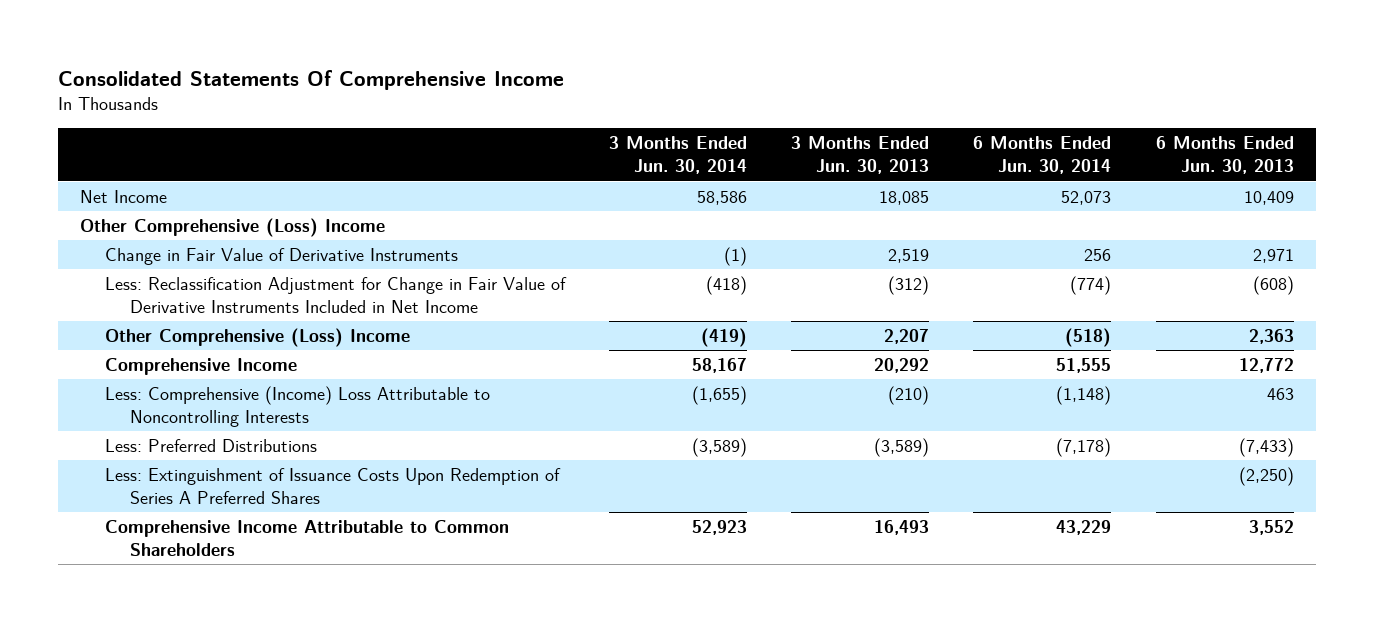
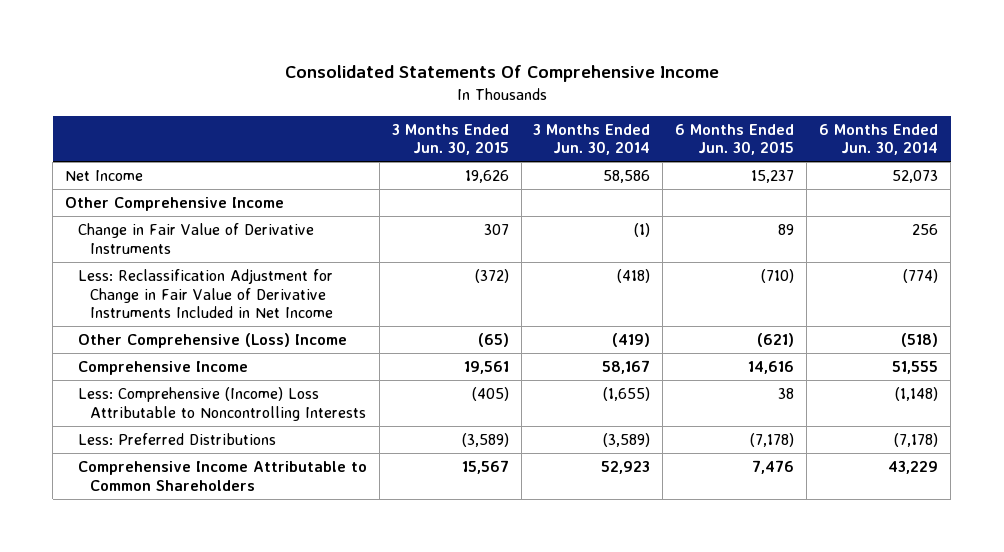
[791,136,930,175] 3 Months Ended Jun. 30, 2013 -> none
[1155,136,1294,175] 6 Months Ended Jun. 30, 2013 -> none
none -> [391,123,509,156] 3 Months Ended Jun. 30, 2015
none -> [675,123,795,156] 6 Months Ended Jun. 30, 2015
[80,217,386,237] Other Comprehensive (Loss) Income -> [65,197,285,212] Other Comprehensive Income
[105,467,562,505] Less: Extinguishment of Issuance Costs Upon Redemption of Series A Preferred Shares -> none

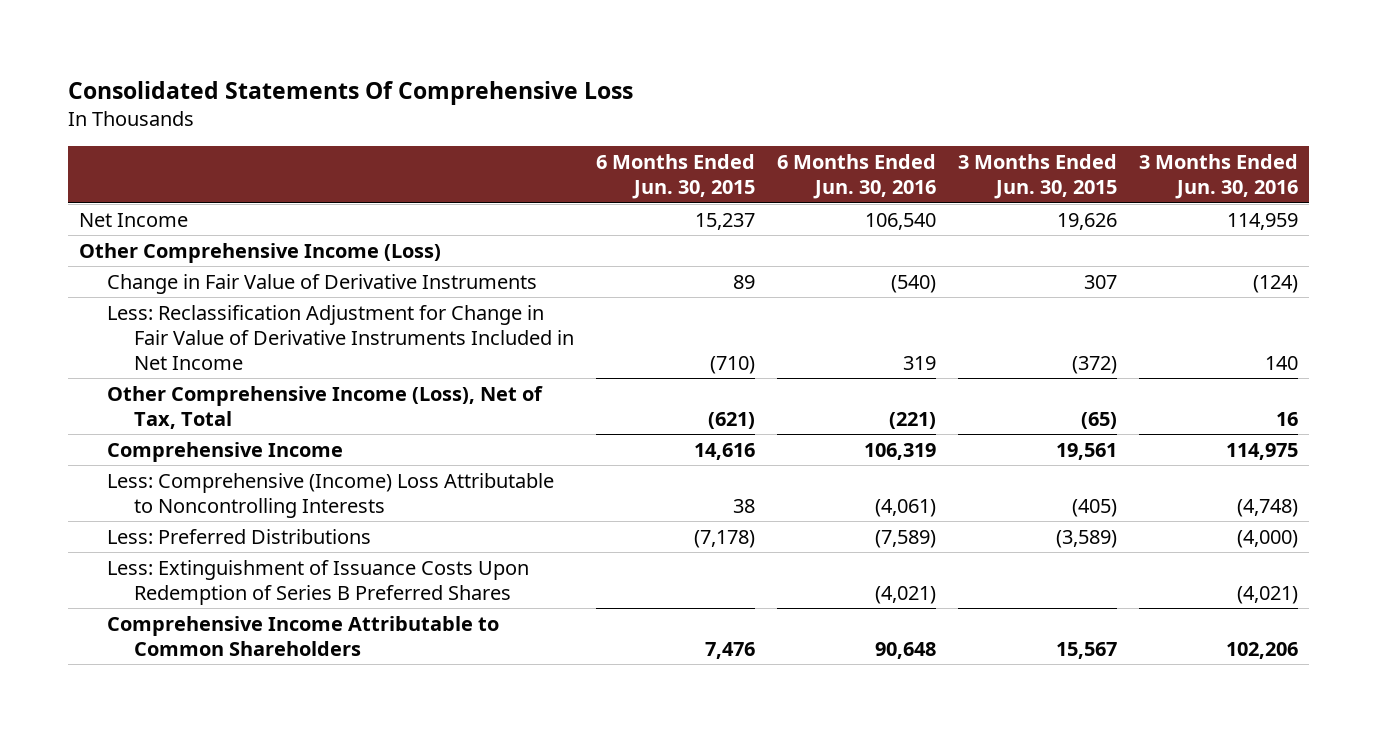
[284,64,719,82] Consolidated Statements Of Comprehensive Income -> [67,81,633,106] Consolidated Statements Of Comprehensive Loss
[533,123,651,156] 3 Months Ended Jun. 30, 2014 -> none
[819,123,939,156] 6 Months Ended Jun. 30, 2014 -> none
none -> [777,154,937,200] 6 Months Ended Jun. 30, 2016
none -> [1138,154,1298,200] 3 Months Ended Jun. 30, 2016
[65,197,285,212] Other Comprehensive Income -> [78,242,441,263] Other Comprehensive Income (Loss)
[77,333,347,349] Other Comprehensive (Loss) Income -> [106,385,543,429] Other Comprehensive Income (Loss), Net of Tax, Total
none -> [106,559,529,605] Less: Extinguishment of Issuance Costs Upon Redemption of Series B Preferred Shares

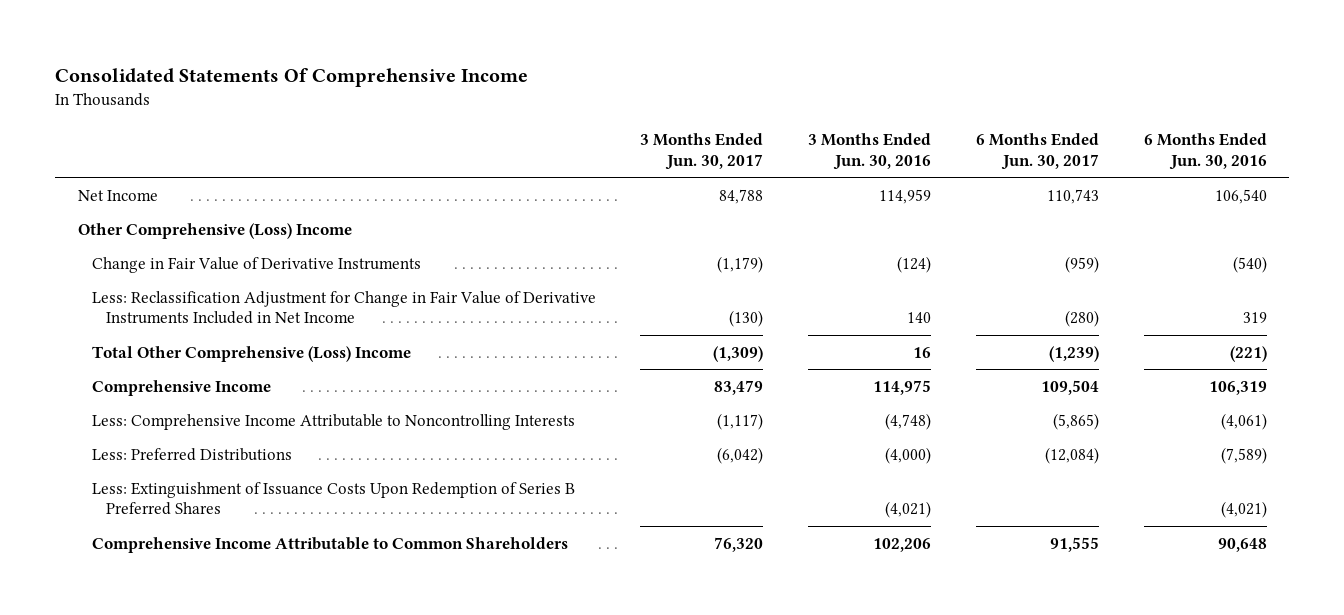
[67,81,633,106] Consolidated Statements Of Comprehensive Loss -> [55,67,529,87] Consolidated Statements Of Comprehensive Income
[596,154,756,200] 6 Months Ended Jun. 30, 2015 -> none
[957,154,1117,200] 3 Months Ended Jun. 30, 2015 -> none
none -> [640,133,764,170] 3 Months Ended Jun. 30, 2017
none -> [976,133,1100,170] 6 Months Ended Jun. 30, 2017
[78,242,441,263] Other Comprehensive Income (Loss) -> [77,222,352,239] Other Comprehensive (Loss) Income
[106,385,543,429] Other Comprehensive Income (Loss), Net of Tax, Total -> [91,345,411,362] Total Other Comprehensive (Loss) Income
[106,472,554,518] Less: Comprehensive (Income) Loss Attributable to Noncontrolling Interests -> [91,413,575,430] Less: Comprehensive Income Attributable to Noncontrolling Interests

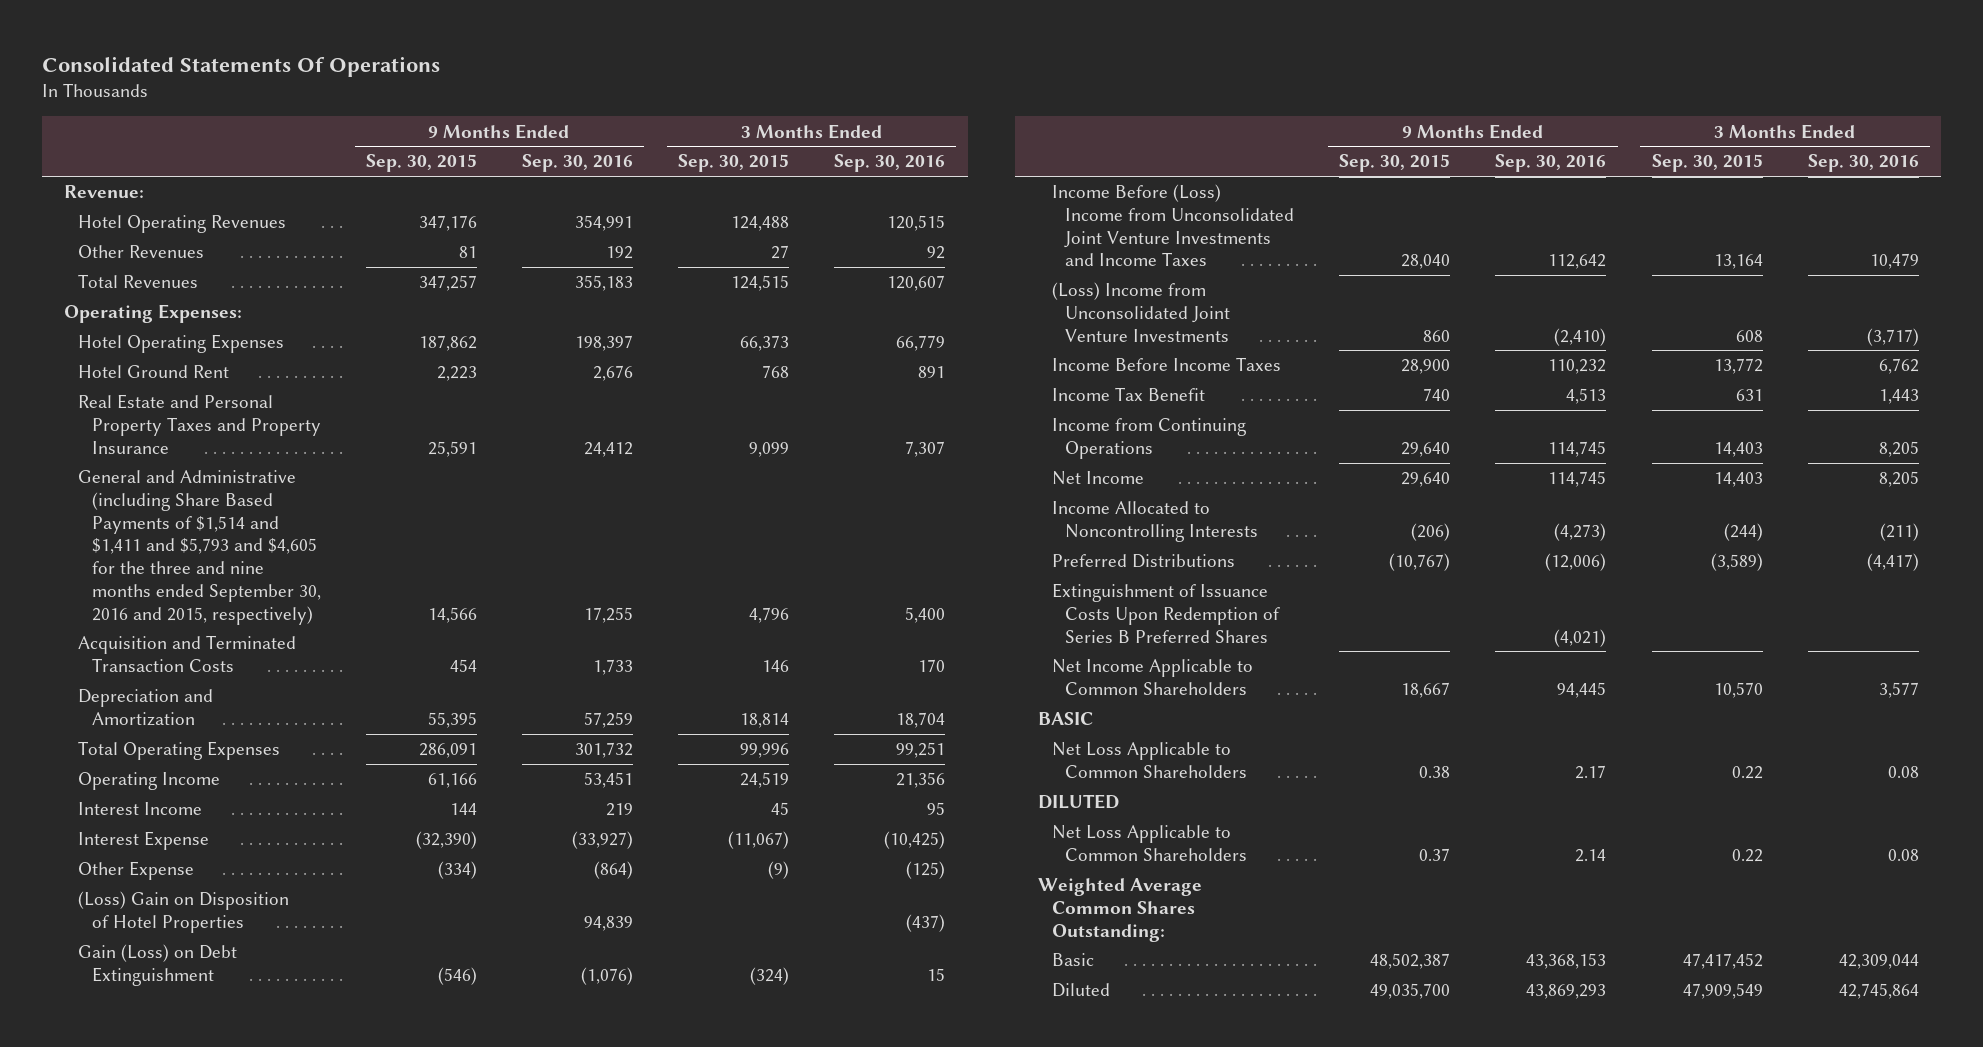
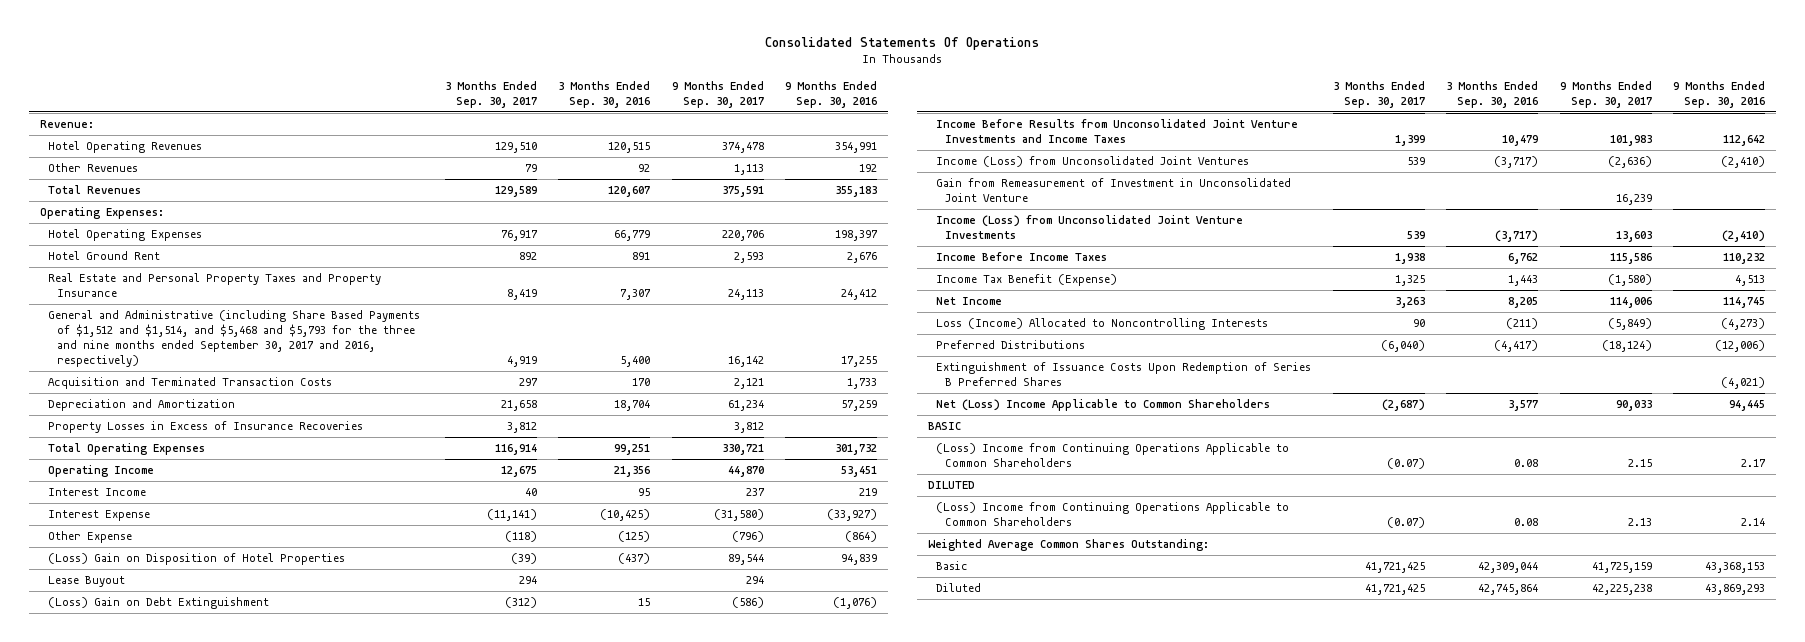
[365,154,477,173] Sep. 30, 2015 -> none
[678,154,790,173] Sep. 30, 2015 -> none
none -> [444,80,537,108] 3 Months Ended Sep. 30, 2017
none -> [671,80,764,108] 9 Months Ended Sep. 30, 2017
[78,470,321,625] General and Administrative (including Share Based Payments of $1,514 and $1,411 and $5,793 and $4,605 for the three and nine months ended September 30, 2016 and 2015, respectively) -> [48,310,421,368] General and Administrative (including Share Based Payments of $1,512 and $1,514, and $5,468 and $5,793 for the three and nine months ended September 30, 2017 and 2016, respectively)
none -> [48,421,364,434] Property Losses in Excess of Insurance Recoveries
none -> [48,576,126,588] Lease Buyout
[78,944,238,986] Gain (Loss) on Debt Extinguishment -> [48,597,270,610] (Loss) Gain on Debt Extinguishment
[1051,184,1295,267] Income Before (Loss) Income from Unconsolidated Joint Venture Investments and Income Taxes -> [936,119,1299,144] Income Before Results from Unconsolidated Joint Venture Investments and Income Taxes
none -> [936,156,1250,168] Income (Loss) from Unconsolidated Joint Ventures
none -> [936,178,1292,203] Gain from Remeasurement of Investment in Unconsolidated Joint Venture
[1051,282,1231,342] (Loss) Income from Unconsolidated Joint Venture Investments -> [936,215,1244,240] Income (Loss) from Unconsolidated Joint Venture Investments
[1051,418,1246,459] Income from Continuing Operations -> none
[1051,387,1205,402] Income Tax Benefit -> [936,274,1118,287] Income Tax Benefit (Expense)
[1051,501,1259,542] Income Allocated to Noncontrolling Interests -> [936,318,1269,331] Loss (Income) Allocated to Noncontrolling Interests
[1051,659,1253,695] Net Income Applicable to Common Shareholders -> [936,399,1271,412] Net (Loss) Income Applicable to Common Shareholders
[1051,742,1248,778] Net Loss Applicable to Common Shareholders -> [936,443,1290,468] (Loss) Income from Continuing Operations Applicable to Common Shareholders
[1051,825,1248,861] Net Loss Applicable to Common Shareholders -> [936,502,1290,527] (Loss) Income from Continuing Operations Applicable to Common Shareholders

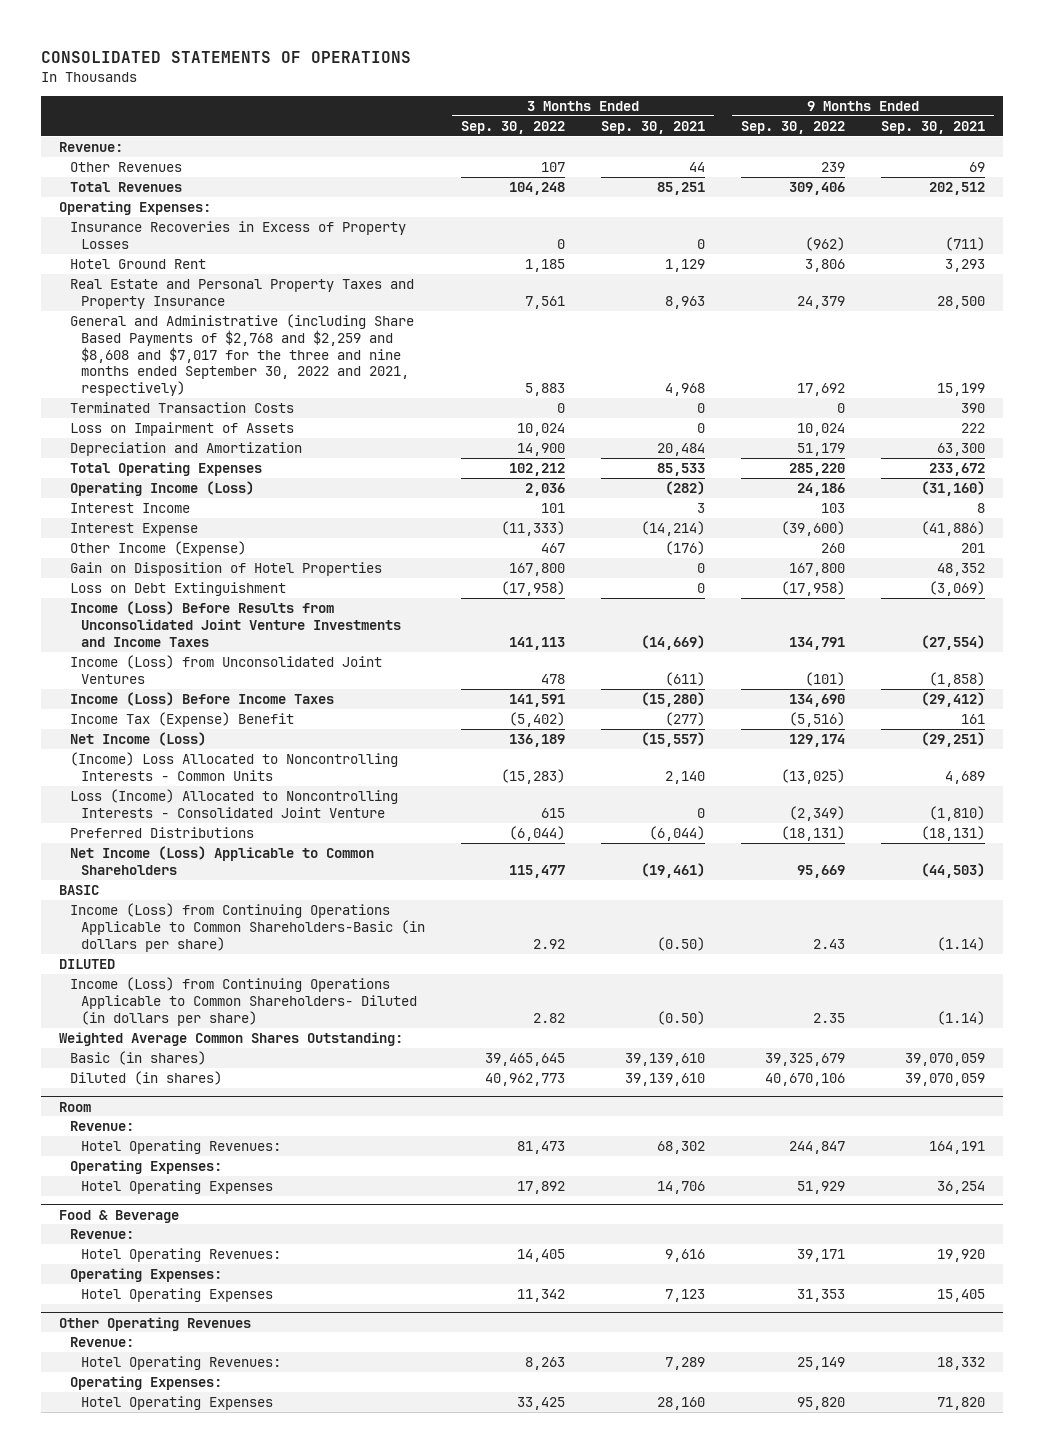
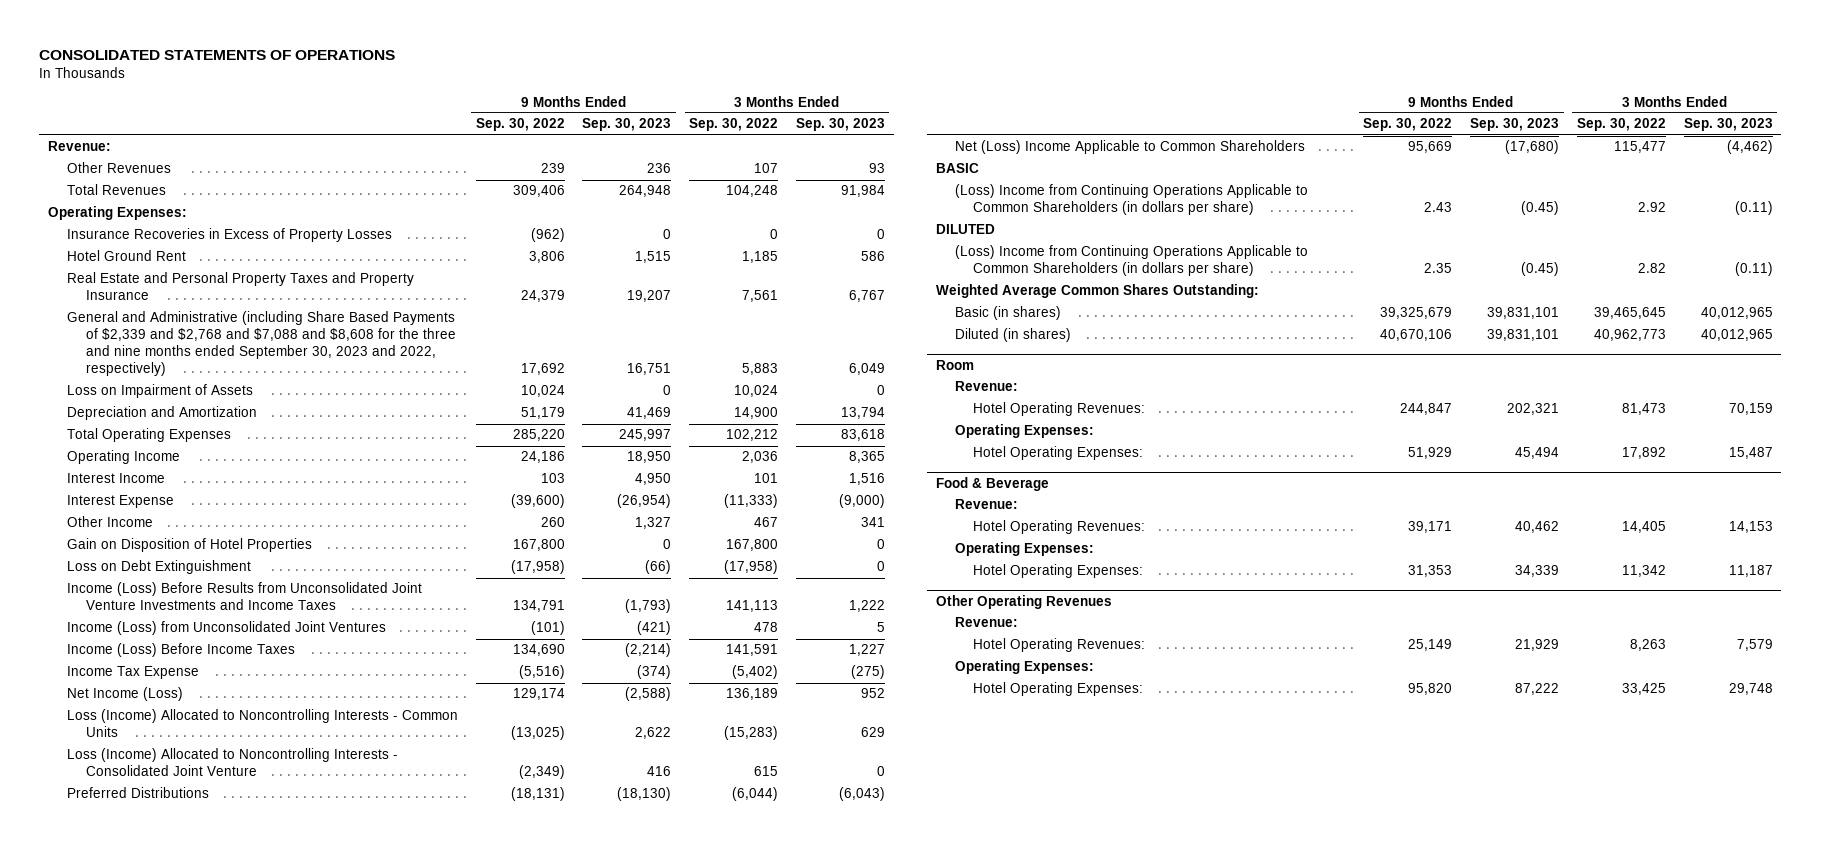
[600,120,705,134] Sep. 30, 2021 -> none
[881,120,986,134] Sep. 30, 2021 -> none
none -> [582,118,672,132] Sep. 30, 2023
none -> [795,118,885,132] Sep. 30, 2023
[69,402,294,414] Terminated Transaction Costs -> none
[69,314,414,396] General and Administrative (including Share Based Payments of $2,768 and $2,259 and $8,608 and $7,017 for the three and nine months ended September 30, 2022 and 2021, respectively) -> [66,311,456,377] General and Administrative (including Share Based Payments of $2,339 and $2,768 and $7,088 and $8,608 for the three and nine months ended September 30, 2023 and 2022, respectively)
[69,481,254,497] Operating Income (Loss) -> [66,450,180,465] Operating Income
[69,541,246,557] Other Income (Expense) -> [66,516,153,528] Other Income
[69,712,294,728] Income Tax (Expense) Benefit -> [66,666,199,680] Income Tax Expense
[69,752,398,781] (Income) Loss Allocated to Noncontrolling Interests - Common Units -> [66,709,458,738] Loss (Income) Allocated to Noncontrolling Interests - Common Units
[69,846,374,875] Net Income (Loss) Applicable to Common Shareholders -> [954,140,1305,155] Net (Loss) Income Applicable to Common Shareholders
[69,903,425,952] Income (Loss) from Continuing Operations Applicable to Common Shareholders-Basic (in dollars per share) -> [954,184,1308,216] (Loss) Income from Continuing Operations Applicable to Common Shareholders (in dollars per share)
[69,977,417,1026] Income (Loss) from Continuing Operations Applicable to Common Shareholders- Diluted (in dollars per share) -> [954,245,1308,277] (Loss) Income from Continuing Operations Applicable to Common Shareholders (in dollars per share)
[80,1180,273,1195] Hotel Operating Expenses -> [973,446,1144,461] Hotel Operating Expenses:
[80,1288,273,1303] Hotel Operating Expenses -> [973,564,1144,579] Hotel Operating Expenses:
[80,1396,273,1411] Hotel Operating Expenses -> [973,682,1144,697] Hotel Operating Expenses:

